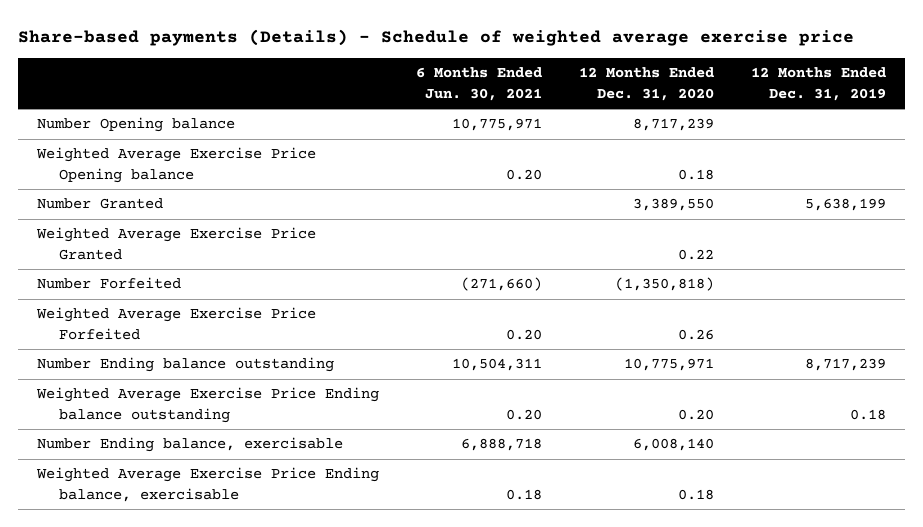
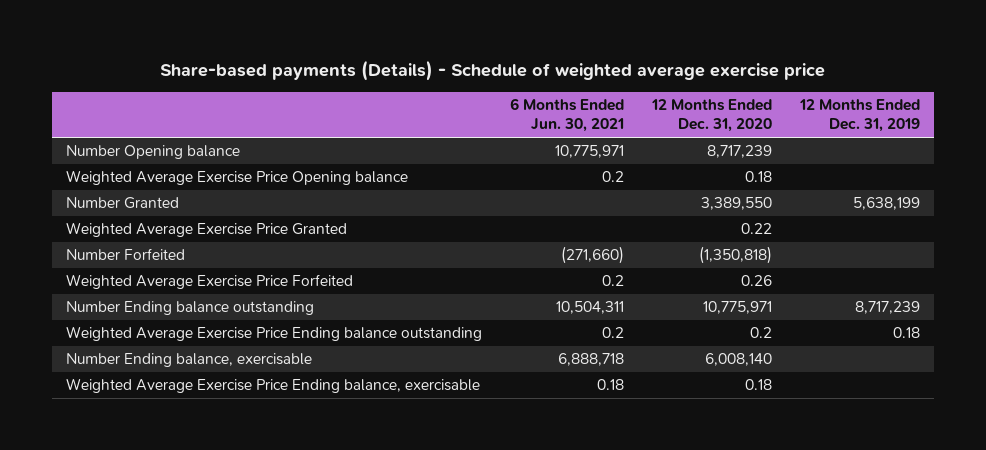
[505,168,542,180] 0.20 -> [602,171,625,183] 0.2
[505,328,542,340] 0.20 -> [602,275,625,287] 0.2
[505,408,542,420] 0.20 -> [602,327,625,339] 0.2
[678,408,715,420] 0.20 -> [750,327,773,339] 0.2

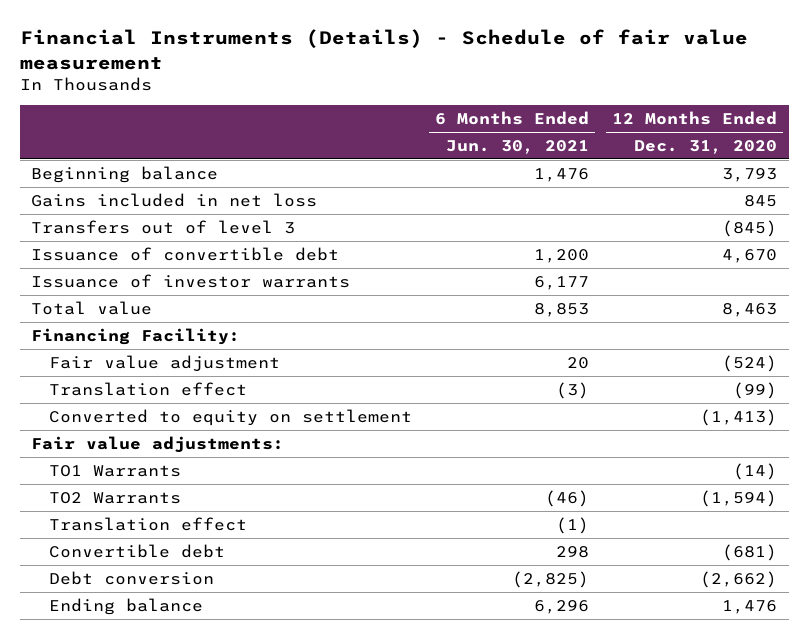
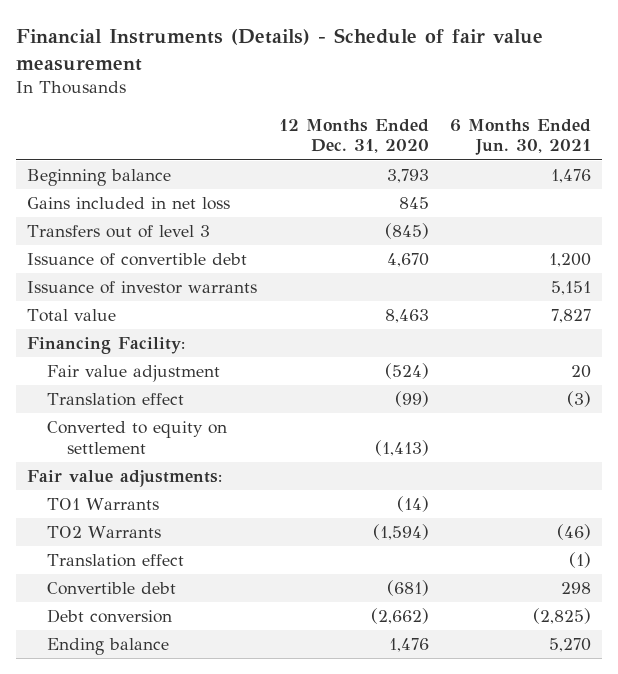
[534,275,590,290] 6,177 -> [551,281,592,296] 5,151
[534,302,590,317] 8,853 -> [551,309,592,324] 7,827
[534,599,590,614] 6,296 -> [549,638,592,653] 5,270

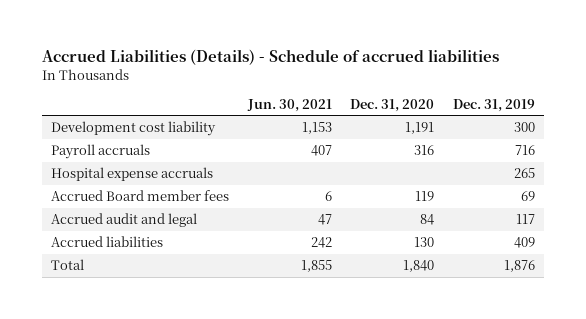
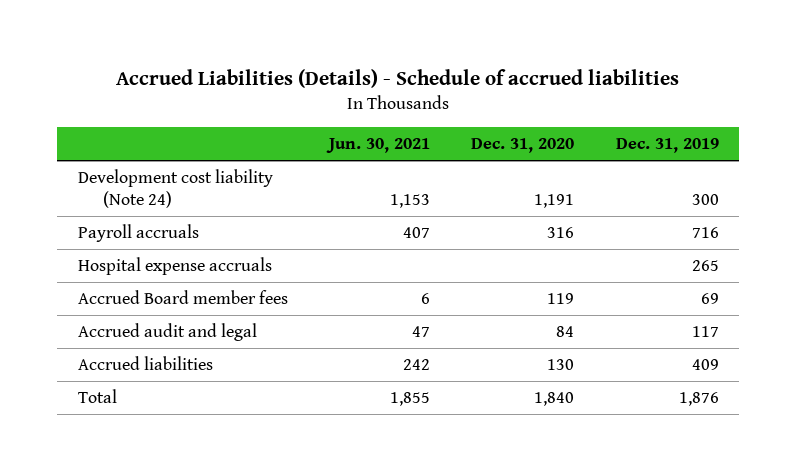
[51,121,217,137] Development cost liability -> [78,169,274,208] Development cost liability (Note 24)

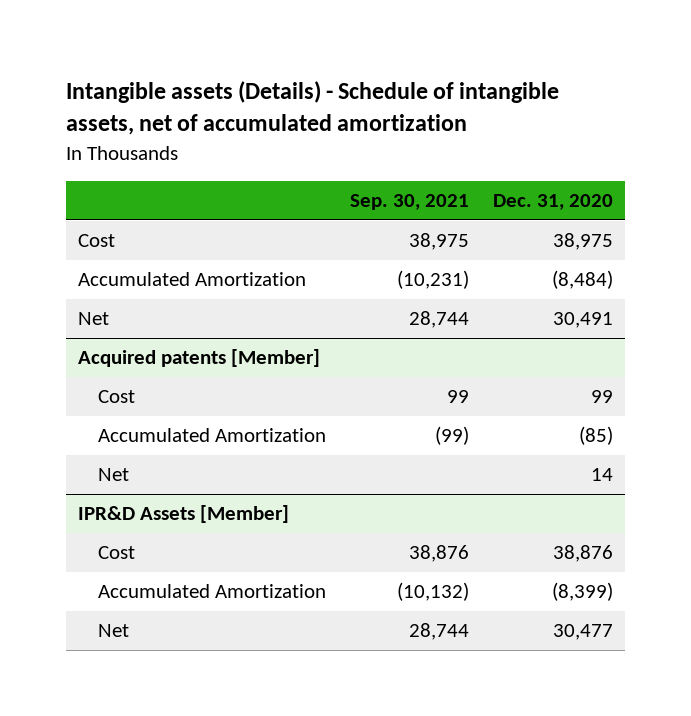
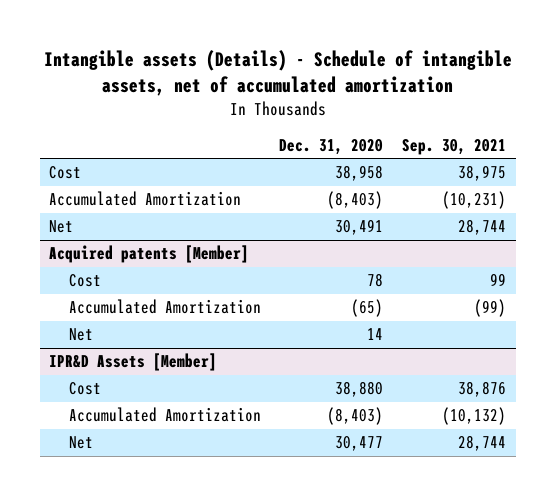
[552,233,613,251] 38,975 -> [335,165,384,182] 38,958
[551,270,613,290] (8,484) -> [327,191,384,210] (8,403)
[590,390,613,404] 99 -> [367,273,384,288] 78
[578,426,613,446] (85) -> [351,299,384,318] (65)
[552,545,613,563] 38,876 -> [335,381,384,398] 38,880
[551,582,613,602] (8,399) -> [327,407,384,426] (8,403)

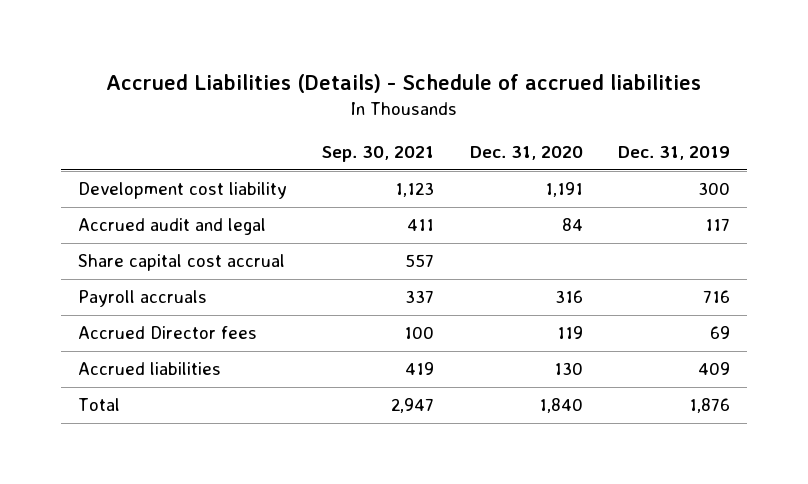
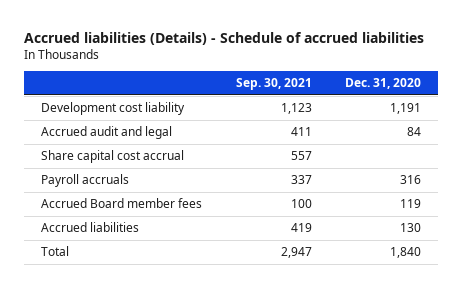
[106,73,702,93] Accrued Liabilities (Details) - Schedule of accrued liabilities -> [24,31,425,45] Accrued liabilities (Details) - Schedule of accrued liabilities
[617,146,730,161] Dec. 31, 2019 -> none
[78,326,258,340] Accrued Director fees -> [40,198,202,209] Accrued Board member fees

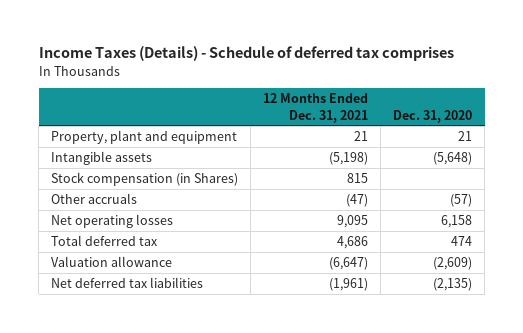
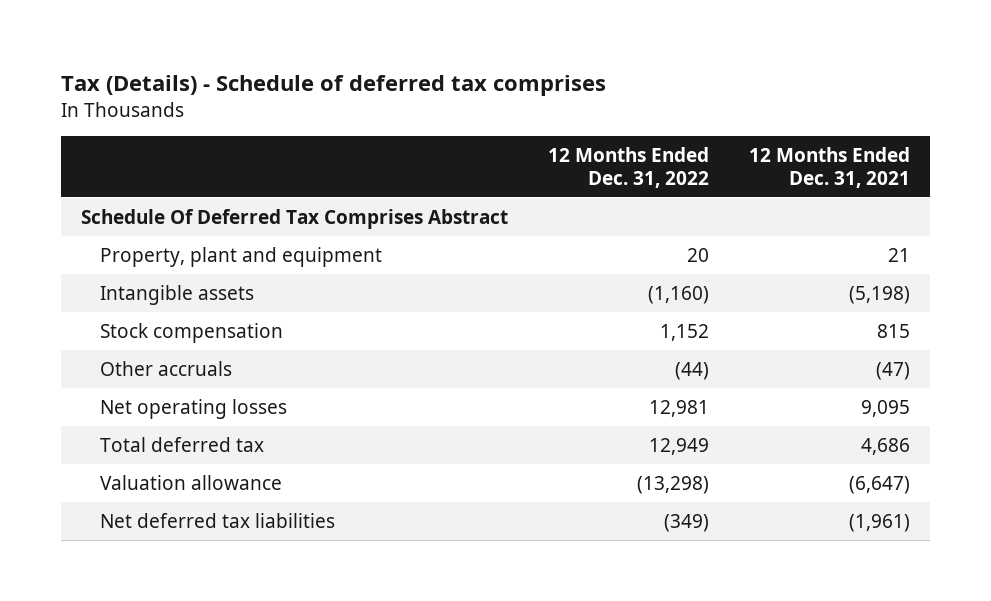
[38,46,454,62] Income Taxes (Details) - Schedule of deferred tax comprises -> [61,74,607,96] Tax (Details) - Schedule of deferred tax comprises
[393,109,473,123] Dec. 31, 2020 -> none
none -> [548,146,710,188] 12 Months Ended Dec. 31, 2022
none -> [81,208,509,229] Schedule Of Deferred Tax Comprises Abstract
[51,172,239,187] Stock compensation (in Shares) -> [100,322,284,343] Stock compensation

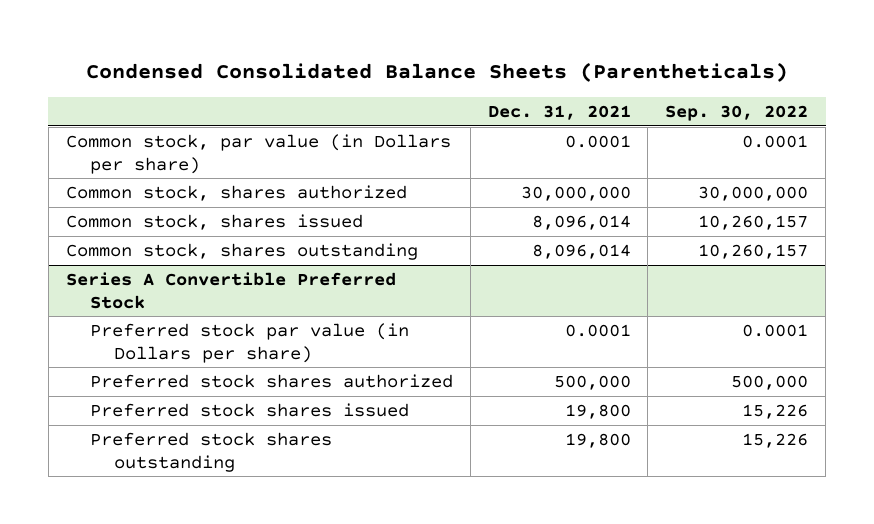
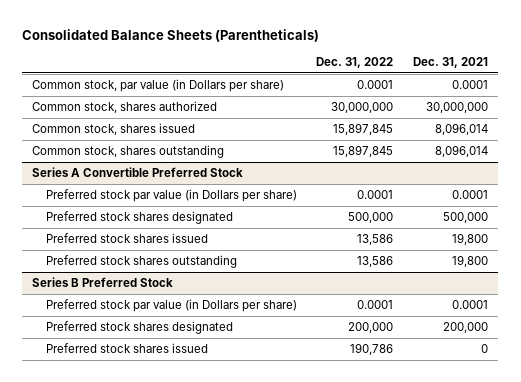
[85,61,788,82] Condensed Consolidated Balance Sheets (Parentheticals) -> [22,29,320,43] Consolidated Balance Sheets (Parentheticals)
[665,104,809,121] Sep. 30, 2022 -> none
none -> [316,57,394,69] Dec. 31, 2022
[89,373,453,388] Preferred stock shares authorized -> [45,210,233,224] Preferred stock shares designated
none -> [32,276,174,287] Series B Preferred Stock
none -> [45,298,297,312] Preferred stock par value (in Dollars per share)
none -> [45,320,233,334] Preferred stock shares designated
none -> [45,342,208,353] Preferred stock shares issued

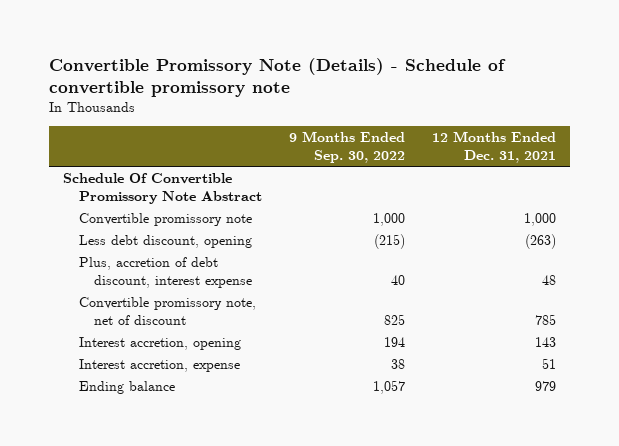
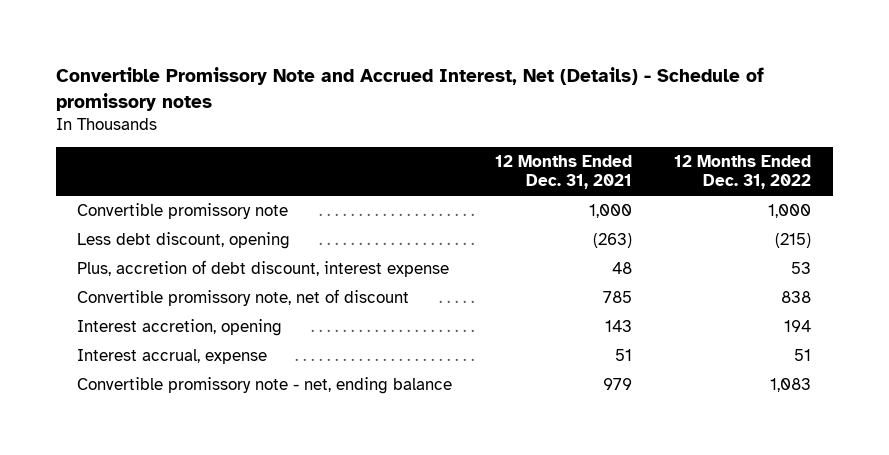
[49,58,507,98] Convertible Promissory Note (Details) - Schedule of convertible promissory note -> [56,66,765,111] Convertible Promissory Note and Accrued Interest, Net (Details) - Schedule of promissory notes
[289,131,406,164] 9 Months Ended Sep. 30, 2022 -> none
none -> [674,155,812,190] 12 Months Ended Dec. 31, 2022
[62,172,262,205] Schedule Of Convertible Promissory Note Abstract -> none
[78,358,240,372] Interest accretion, expense -> [77,349,268,365] Interest accrual, expense
[78,380,175,394] Ending balance -> [77,377,453,395] Convertible promissory note - net, ending balance

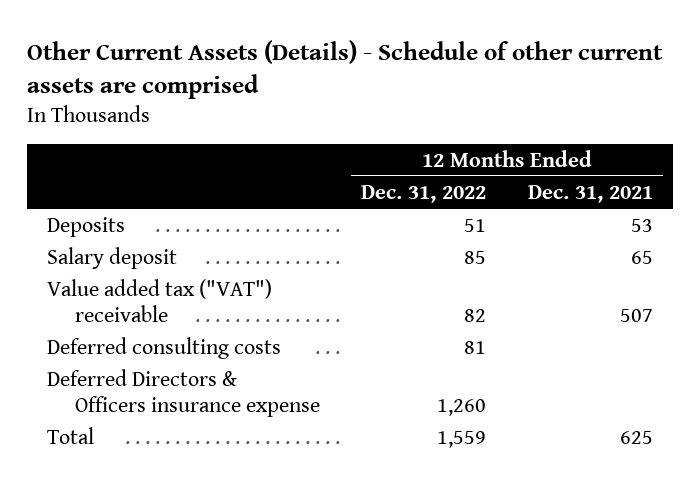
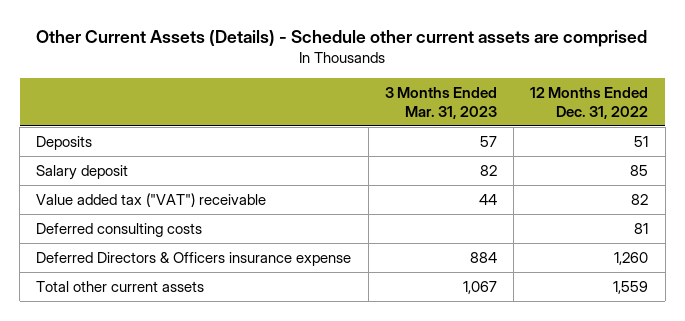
[26,40,663,100] Other Current Assets (Details) - Schedule of other current assets are comprised -> [36,30,648,48] Other Current Assets (Details) - Schedule other current assets are comprised
[527,184,653,203] Dec. 31, 2021 -> none
none -> [384,87,497,120] 3 Months Ended Mar. 31, 2023
[47,426,95,444] Total -> [36,280,205,292] Total other current assets

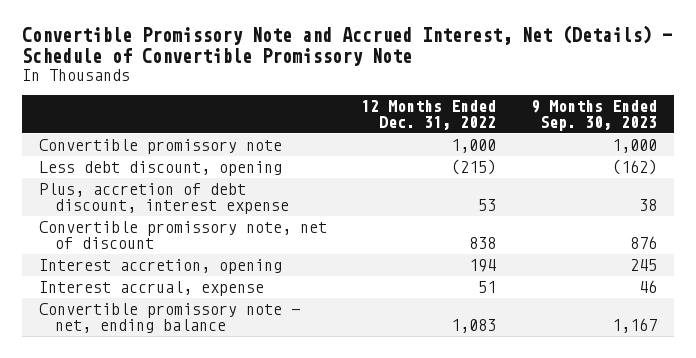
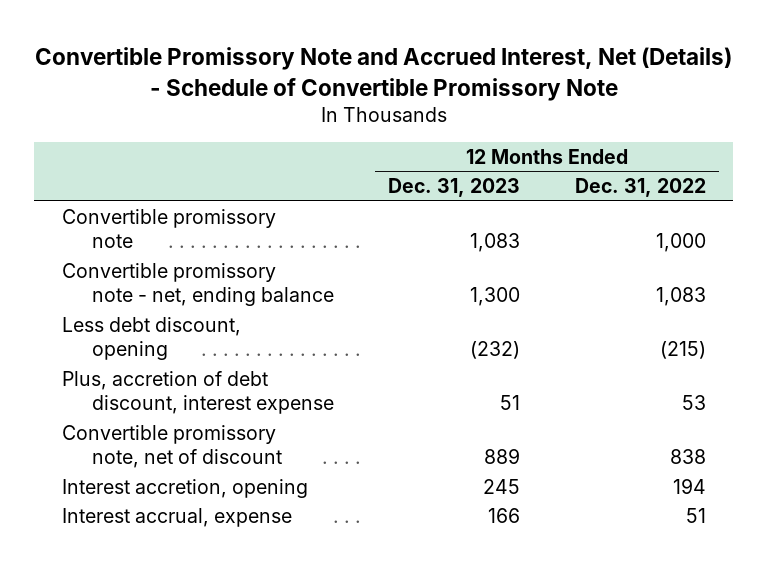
[531,99,658,132] 9 Months Ended Sep. 30, 2023 -> none
none -> [388,178,521,198] Dec. 31, 2023
[38,303,300,334] Convertible promissory note - net, ending balance -> [61,262,334,307] Convertible promissory note - net, ending balance

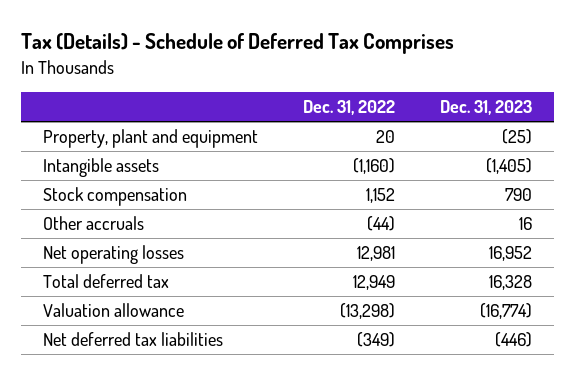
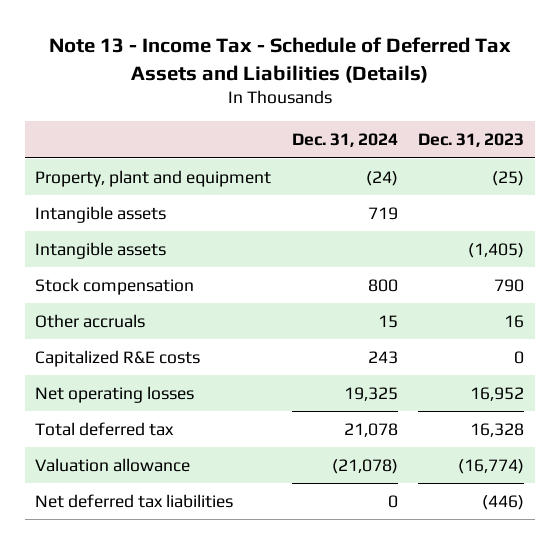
[21,33,455,55] Tax (Details) - Schedule of Deferred Tax Comprises -> [48,37,511,83] Note 13 - Income Tax - Schedule of Deferred Tax Assets and Liabilities (Details)
[303,100,396,116] Dec. 31, 2022 -> none
none -> [291,133,398,148] Dec. 31, 2024
none -> [35,205,167,223] Intangible assets
none -> [35,349,201,367] Capitalized R&E costs

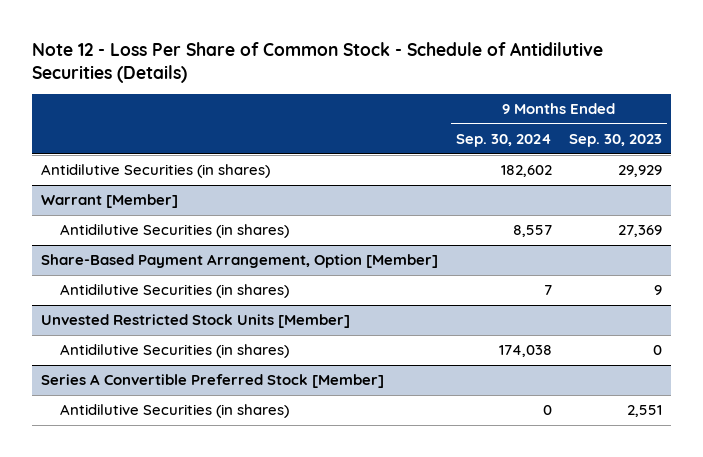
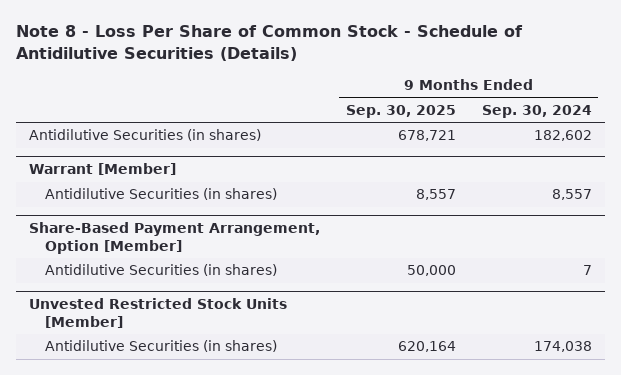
[32,41,604,84] Note 12 - Loss Per Share of Common Stock - Schedule of Antidilutive Securities (Details) -> [16,25,524,61] Note 8 - Loss Per Share of Common Stock - Schedule of Antidilutive Securities (Details)
[569,134,663,148] Sep. 30, 2023 -> none
none -> [345,104,456,118] Sep. 30, 2025
[40,374,384,389] Series A Convertible Preferred Stock [Member] -> none
[59,404,289,419] Antidilutive Securities (in shares) -> none

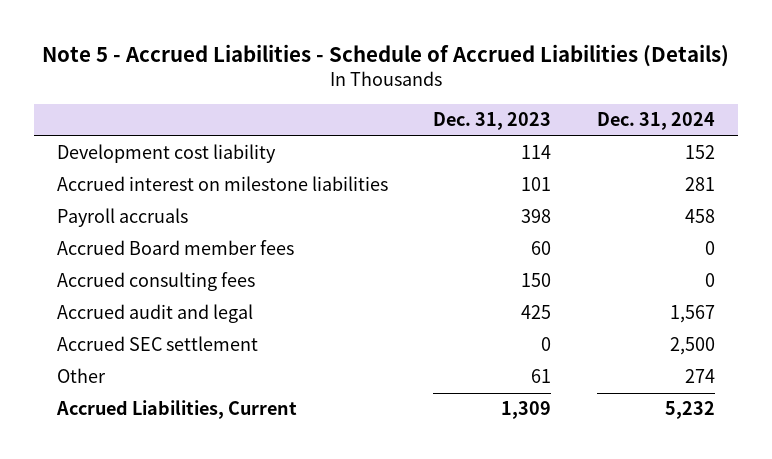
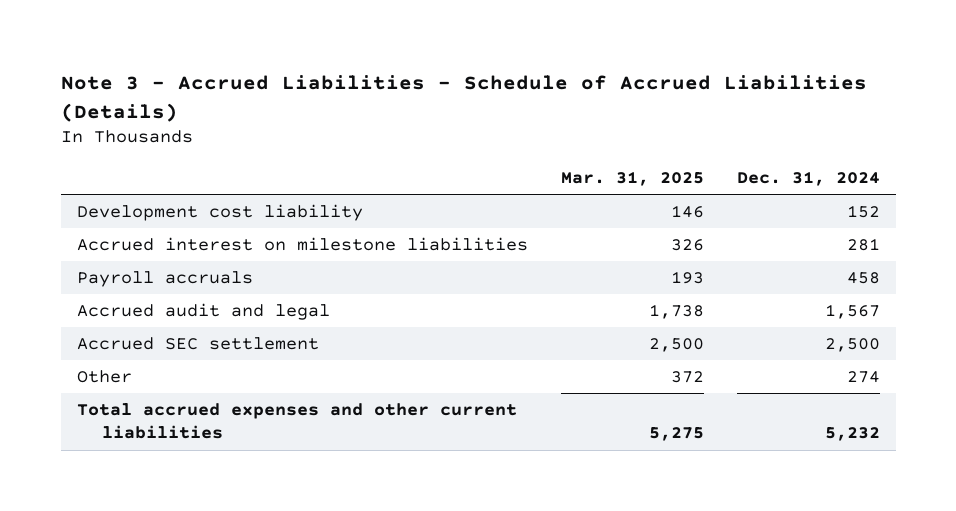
[41,43,729,67] Note 5 - Accrued Liabilities - Schedule of Accrued Liabilities (Details) -> [60,75,867,122] Note 3 - Accrued Liabilities - Schedule of Accrued Liabilities (Details)
[433,112,552,131] Dec. 31, 2023 -> none
none -> [560,170,704,186] Mar. 31, 2025
[56,240,294,256] Accrued Board member fees -> none
[56,272,255,292] Accrued consulting fees -> none
[55,400,297,420] Accrued Liabilities, Current -> [76,403,517,440] Total accrued expenses and other current liabilities

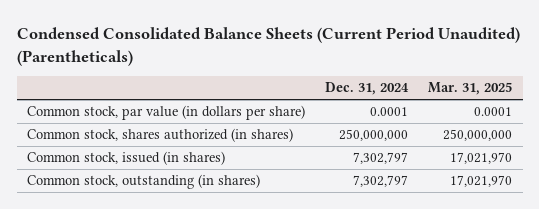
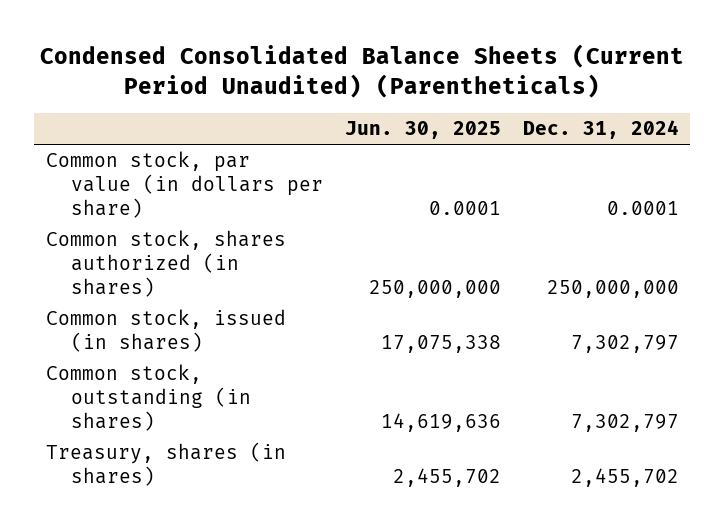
[428,82,513,96] Mar. 31, 2025 -> none
none -> [344,121,501,140] Jun. 30, 2025
none -> [45,442,286,487] Treasury, shares (in shares)

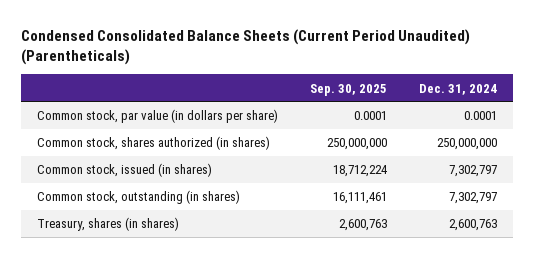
[344,121,501,140] Jun. 30, 2025 -> none
none -> [309,83,387,96] Sep. 30, 2025
[570,468,679,488] 2,455,702 -> [448,219,497,232] 2,600,763

